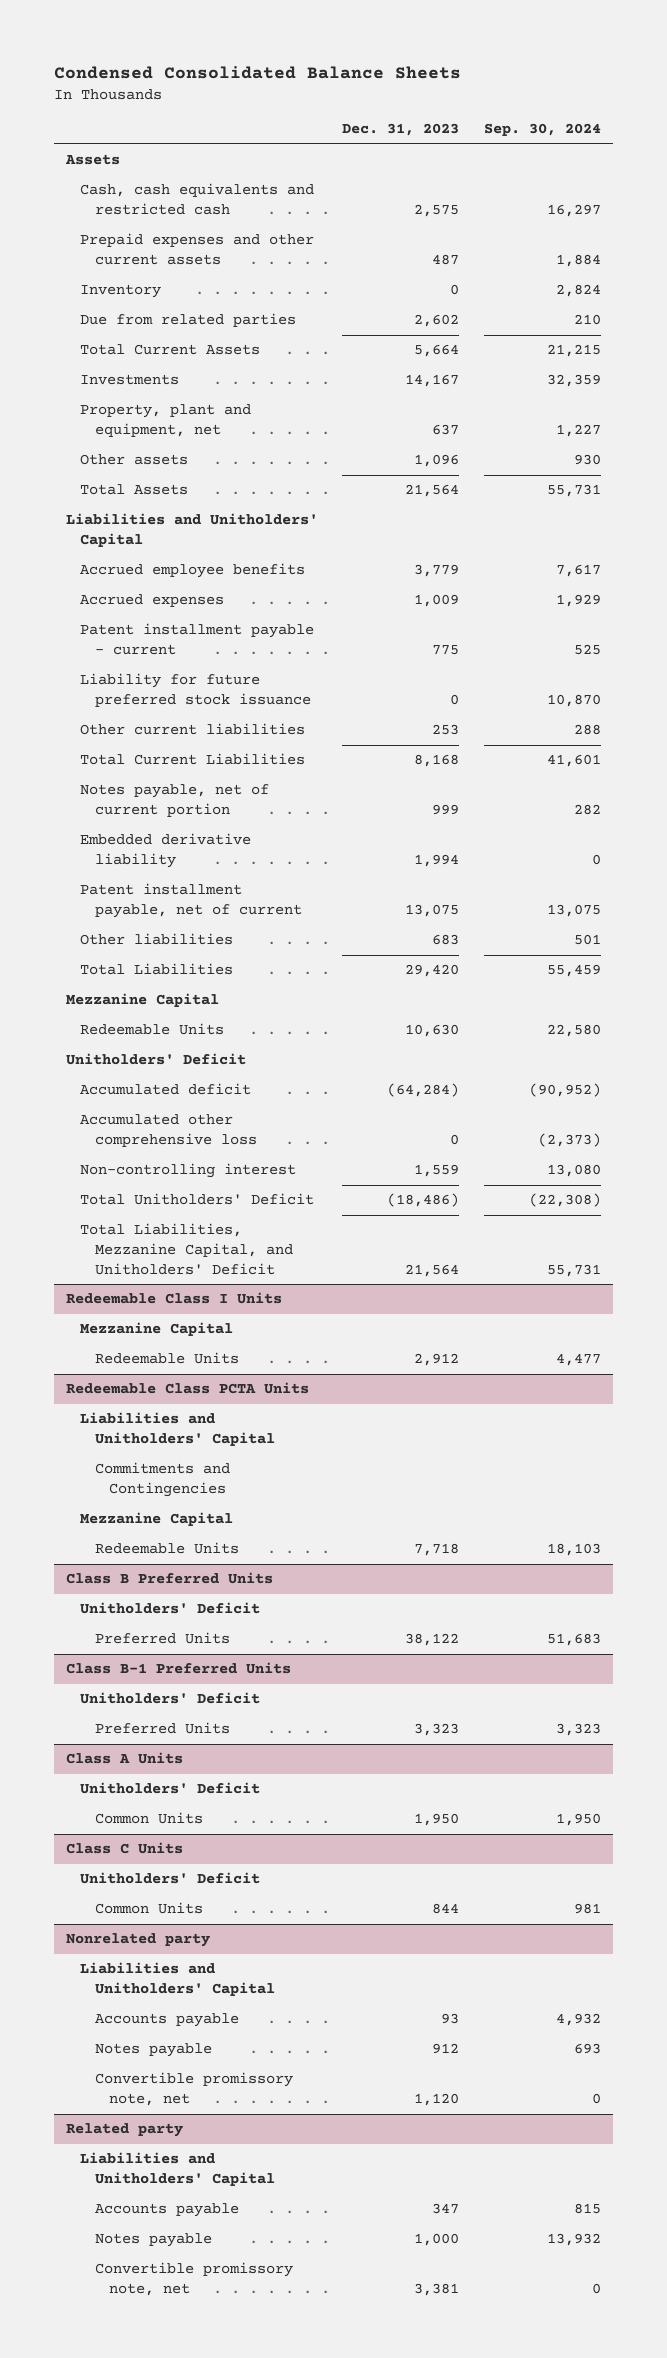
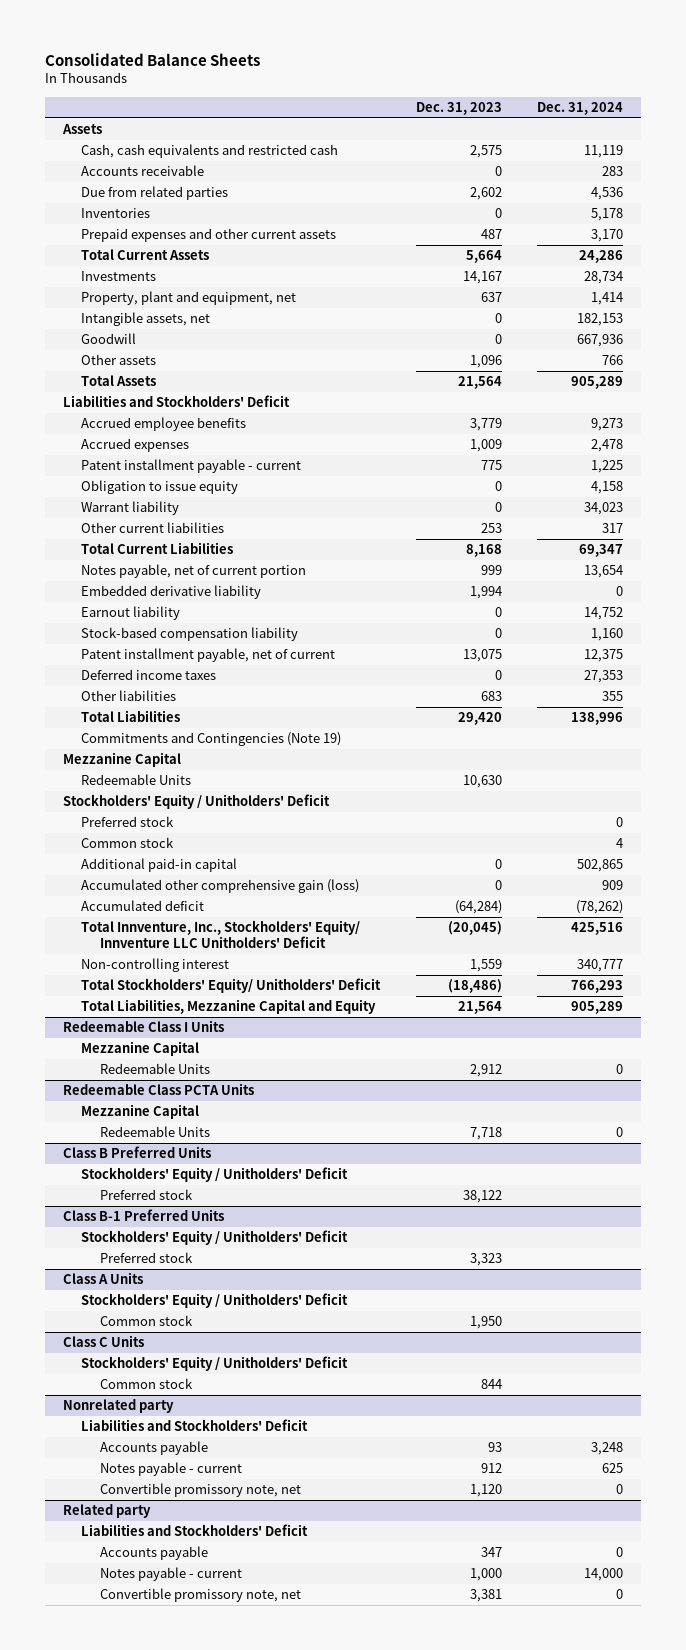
[53,65,461,79] Condensed Consolidated Balance Sheets -> [45,52,261,66] Consolidated Balance Sheets
[483,123,601,137] Sep. 30, 2024 -> none
none -> [537,102,624,116] Dec. 31, 2024
[80,284,162,299] Inventory -> none
none -> [81,165,205,177] Accounts receivable
none -> [81,208,151,219] Inventories
[80,233,315,266] Prepaid expenses and other current assets -> [81,228,337,243] Prepaid expenses and other current assets
none -> [81,312,211,327] Intangible assets, net
none -> [81,333,137,345] Goodwill
[65,513,318,548] Liabilities and Unitholders' Capital -> [62,395,290,408] Liabilities and Stockholders' Deficit
[80,673,311,708] Liability for future preferred stock issuance -> none
none -> [81,480,239,495] Obligation to issue equity
none -> [81,501,180,516] Warrant liability
none -> [81,606,181,621] Earnout liability
none -> [81,627,299,642] Stock-based compensation liability
none -> [81,669,217,681] Deferred income taxes
none -> [81,732,342,747] Commitments and Contingencies (Note 19)
[65,1053,246,1066] Unitholders' Deficit -> [62,794,330,810] Stockholders' Equity / Unitholders' Deficit
none -> [81,816,175,828] Preferred stock
none -> [81,837,175,849] Common stock
none -> [81,858,238,873] Additional paid-in capital
none -> [81,879,360,894] Accumulated other comprehensive gain (loss)
[80,1114,257,1148] Accumulated other comprehensive loss -> none
none -> [81,920,361,949] Total Innventure, Inc., Stockholders' Equity/ Innventure LLC Unitholders' Deficit
[80,1193,315,1206] Total Unitholders' Deficit -> [81,978,382,994] Total Stockholders' Equity/ Unitholders' Deficit
[80,1223,293,1275] Total Liabilities, Mezzanine Capital, and Unitholders' Deficit -> [81,999,377,1015] Total Liabilities, Mezzanine Capital and Equity
[80,1412,275,1447] Liabilities and Unitholders' Capital -> none
[94,1462,230,1498] Commitments and Contingencies -> none
[80,1602,261,1615] Unitholders' Deficit -> [81,1167,349,1183] Stockholders' Equity / Unitholders' Deficit
[94,1632,230,1645] Preferred Units -> [99,1189,193,1201] Preferred stock
[80,1692,261,1705] Unitholders' Deficit -> [81,1230,349,1246] Stockholders' Equity / Unitholders' Deficit
[94,1722,230,1735] Preferred Units -> [99,1252,193,1264] Preferred stock
[80,1782,261,1795] Unitholders' Deficit -> [81,1293,349,1309] Stockholders' Equity / Unitholders' Deficit
[94,1812,203,1825] Common Units -> [99,1315,193,1327] Common stock
[80,1872,261,1885] Unitholders' Deficit -> [81,1356,349,1372] Stockholders' Equity / Unitholders' Deficit
[94,1902,203,1915] Common Units -> [99,1378,193,1390] Common stock
[80,1962,275,1997] Liabilities and Unitholders' Capital -> [81,1419,309,1432] Liabilities and Stockholders' Deficit
[94,2043,212,2058] Notes payable -> [99,1462,242,1477] Notes payable - current
[80,2152,275,2187] Liabilities and Unitholders' Capital -> [81,1524,309,1537] Liabilities and Stockholders' Deficit
[94,2233,212,2248] Notes payable -> [99,1567,242,1582] Notes payable - current

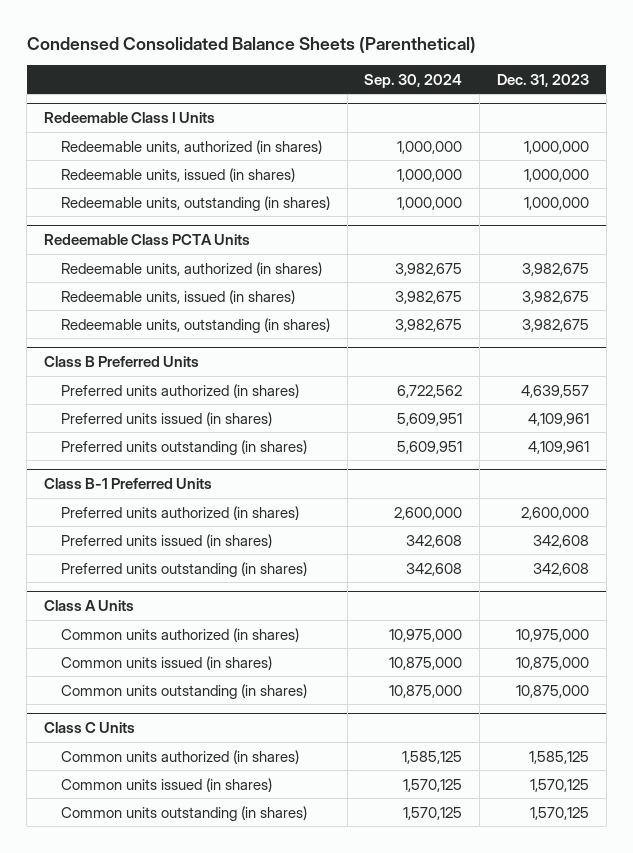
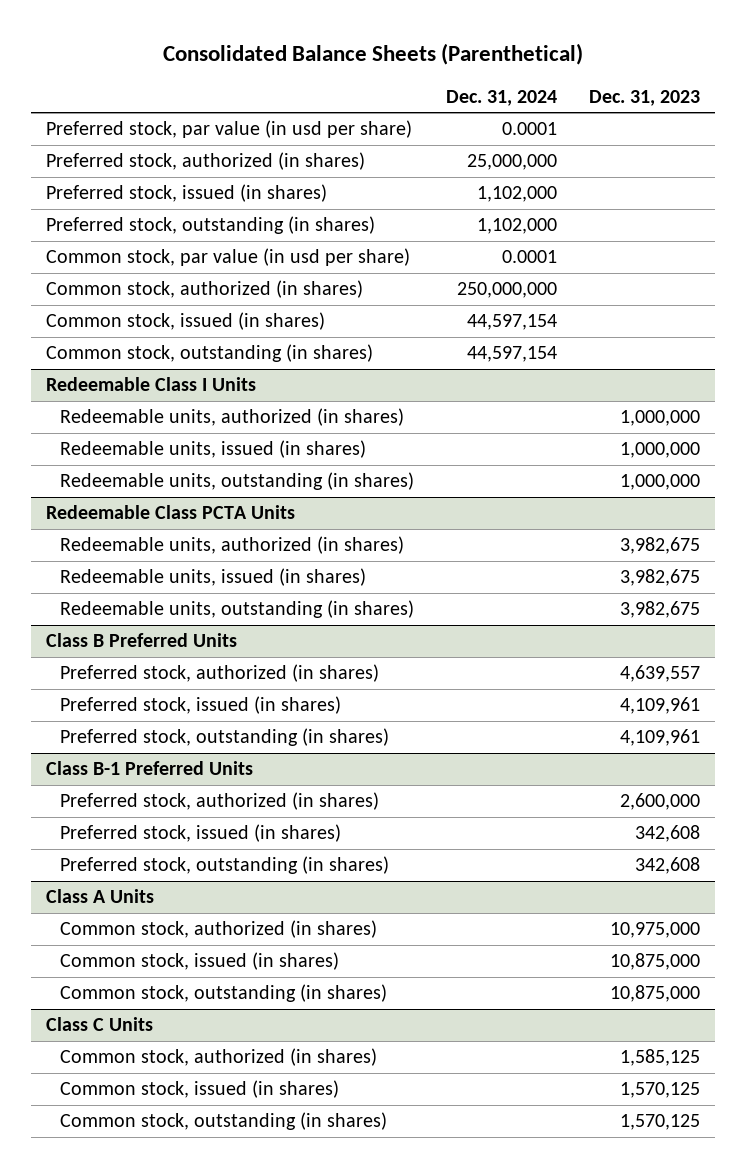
[26,37,476,54] Condensed Consolidated Balance Sheets (Parenthetical) -> [162,43,583,66] Consolidated Balance Sheets (Parenthetical)
[364,73,463,88] Sep. 30, 2024 -> none
none -> [446,89,558,106] Dec. 31, 2024
none -> [46,120,413,139] Preferred stock, par value (in usd per share)
none -> [46,152,366,171] Preferred stock, authorized (in shares)
none -> [46,184,328,203] Preferred stock, issued (in shares)
none -> [46,216,376,235] Preferred stock, outstanding (in shares)
none -> [46,248,411,267] Common stock, par value (in usd per share)
none -> [46,280,364,299] Common stock, authorized (in shares)
none -> [46,312,326,331] Common stock, issued (in shares)
none -> [46,344,374,363] Common stock, outstanding (in shares)
[60,383,299,398] Preferred units authorized (in shares) -> [60,664,380,683] Preferred stock, authorized (in shares)
[60,411,272,426] Preferred units issued (in shares) -> [60,696,342,715] Preferred stock, issued (in shares)
[60,439,307,455] Preferred units outstanding (in shares) -> [60,728,390,747] Preferred stock, outstanding (in shares)
[60,505,299,520] Preferred units authorized (in shares) -> [60,792,380,811] Preferred stock, authorized (in shares)
[60,533,272,548] Preferred units issued (in shares) -> [60,824,342,843] Preferred stock, issued (in shares)
[60,561,307,577] Preferred units outstanding (in shares) -> [60,856,390,875] Preferred stock, outstanding (in shares)
[60,627,299,642] Common units authorized (in shares) -> [60,920,378,939] Common stock, authorized (in shares)
[60,655,272,670] Common units issued (in shares) -> [60,952,340,971] Common stock, issued (in shares)
[60,683,307,699] Common units outstanding (in shares) -> [60,984,388,1003] Common stock, outstanding (in shares)
[60,749,299,764] Common units authorized (in shares) -> [60,1048,378,1067] Common stock, authorized (in shares)
[60,777,272,792] Common units issued (in shares) -> [60,1080,340,1099] Common stock, issued (in shares)
[60,805,307,821] Common units outstanding (in shares) -> [60,1112,388,1131] Common stock, outstanding (in shares)

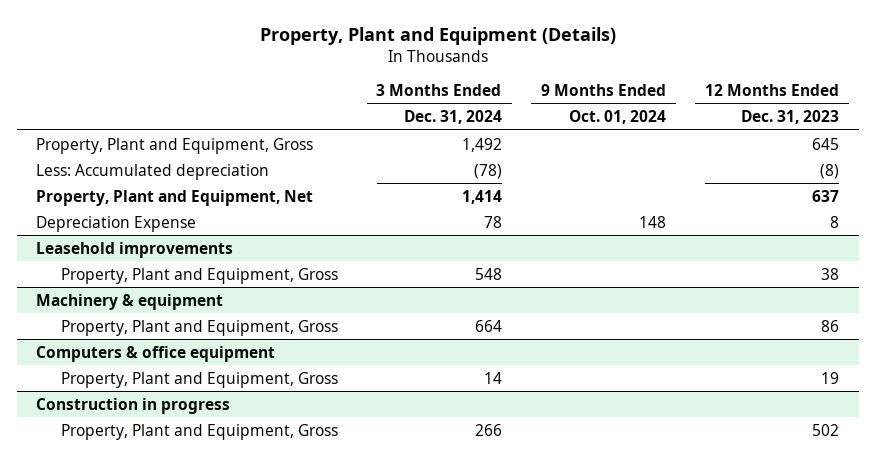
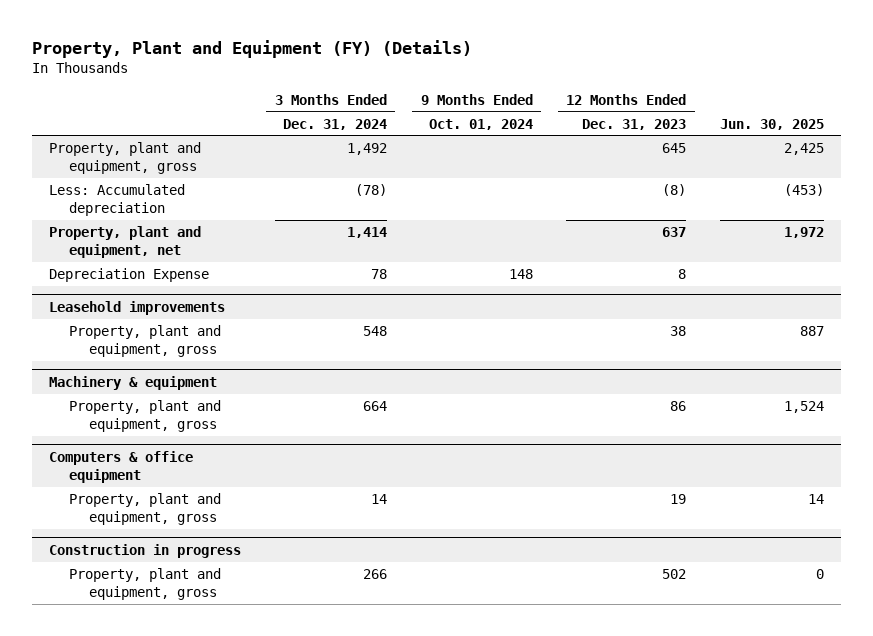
[259,26,616,45] Property, Plant and Equipment (Details) -> [32,40,473,59] Property, Plant and Equipment (FY) (Details)
none -> [720,118,825,130] Jun. 30, 2025
[36,137,314,154] Property, Plant and Equipment, Gross -> [49,142,202,175] Property, plant and equipment, gross
[36,189,314,206] Property, Plant and Equipment, Net -> [49,226,202,259] Property, plant and equipment, net
[60,267,338,284] Property, Plant and Equipment, Gross -> [69,325,222,358] Property, plant and equipment, gross
[60,319,338,336] Property, Plant and Equipment, Gross -> [69,400,222,433] Property, plant and equipment, gross
[60,371,338,388] Property, Plant and Equipment, Gross -> [69,493,222,526] Property, plant and equipment, gross
[60,423,338,440] Property, Plant and Equipment, Gross -> [69,568,222,601] Property, plant and equipment, gross

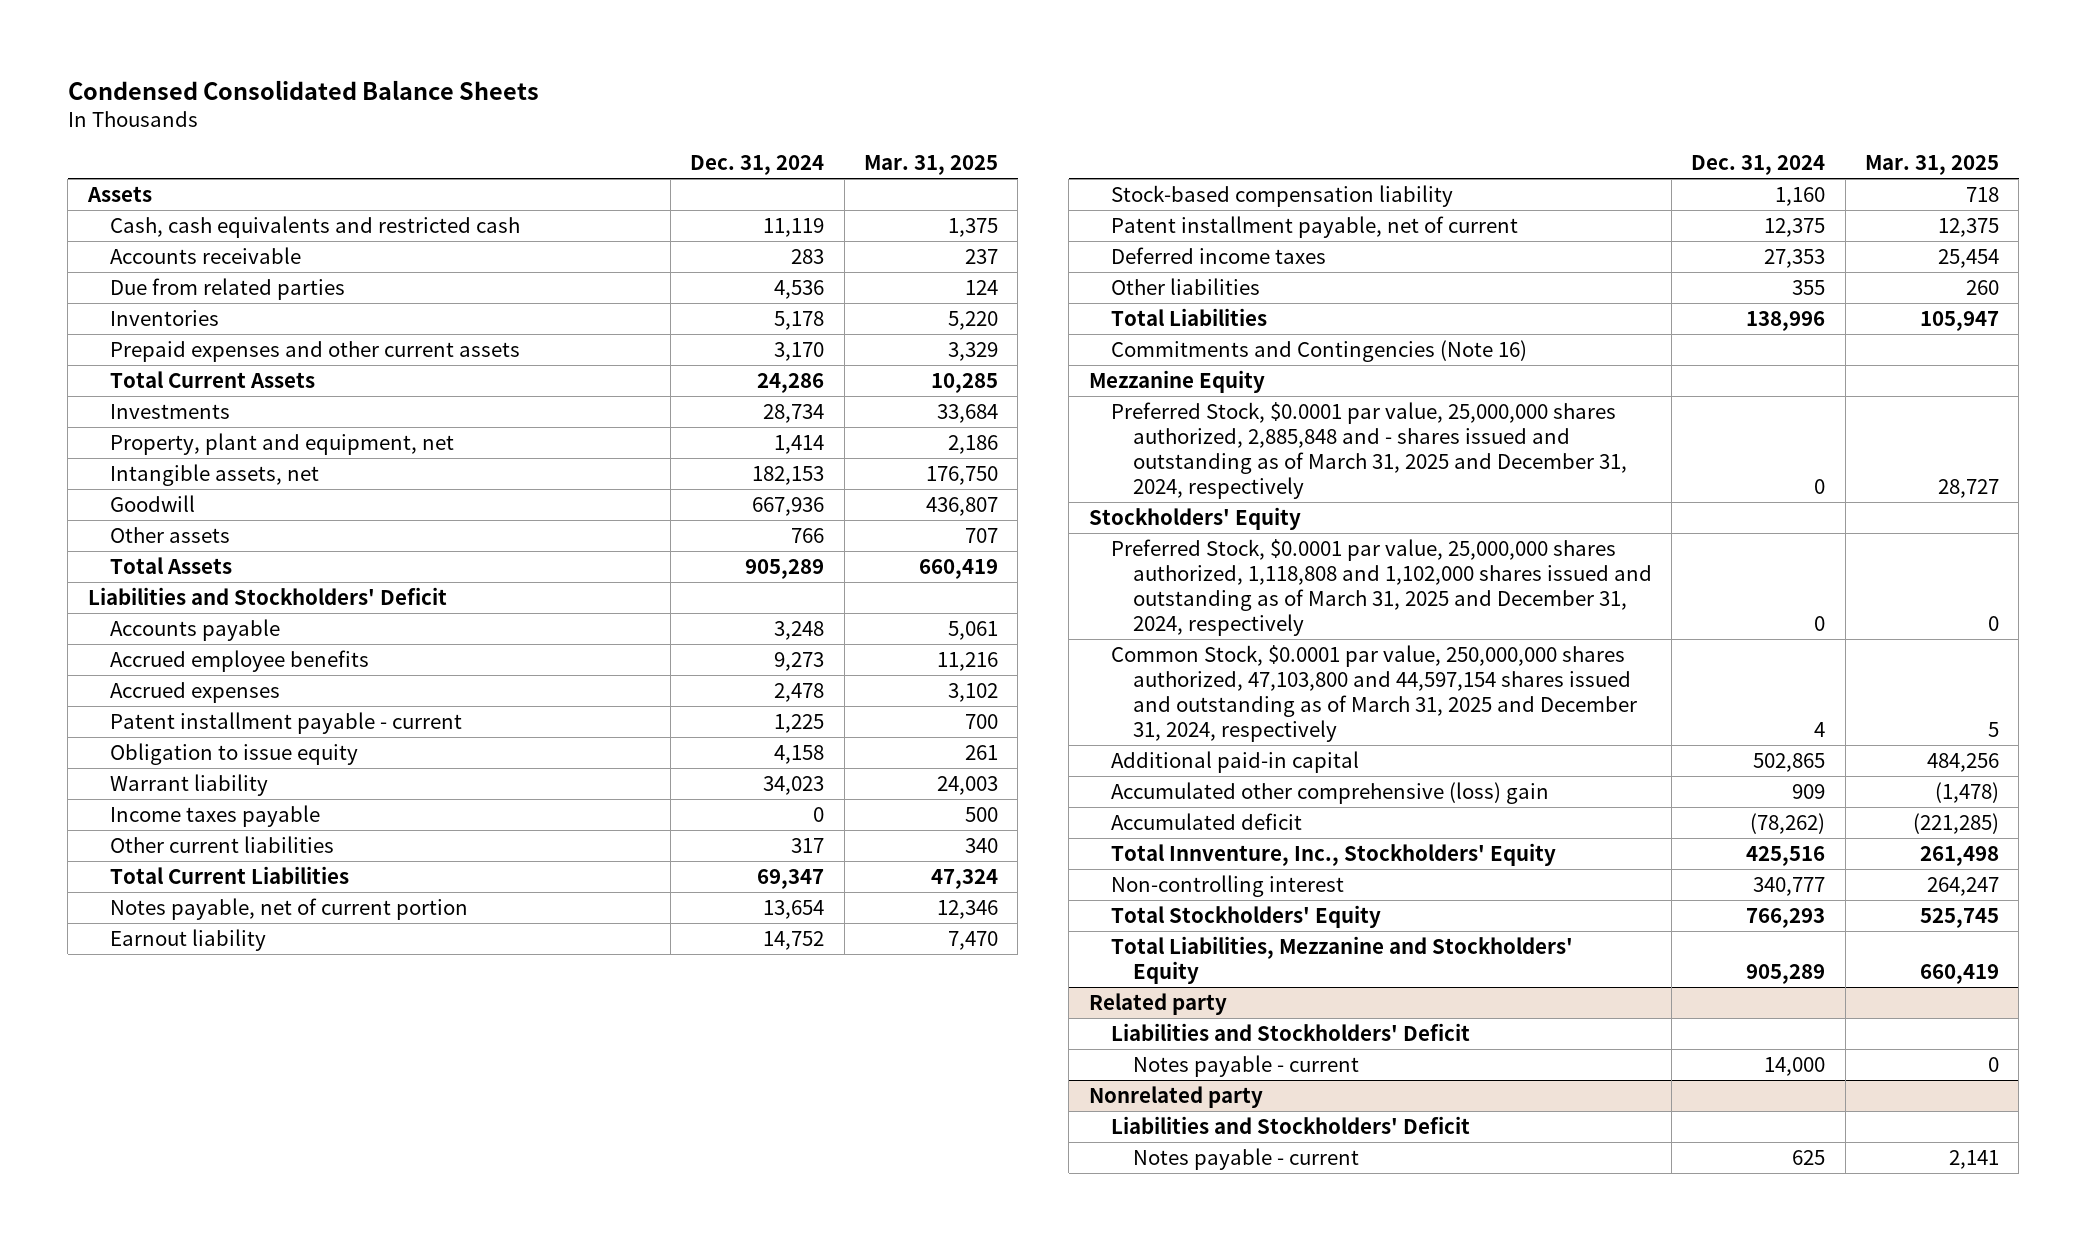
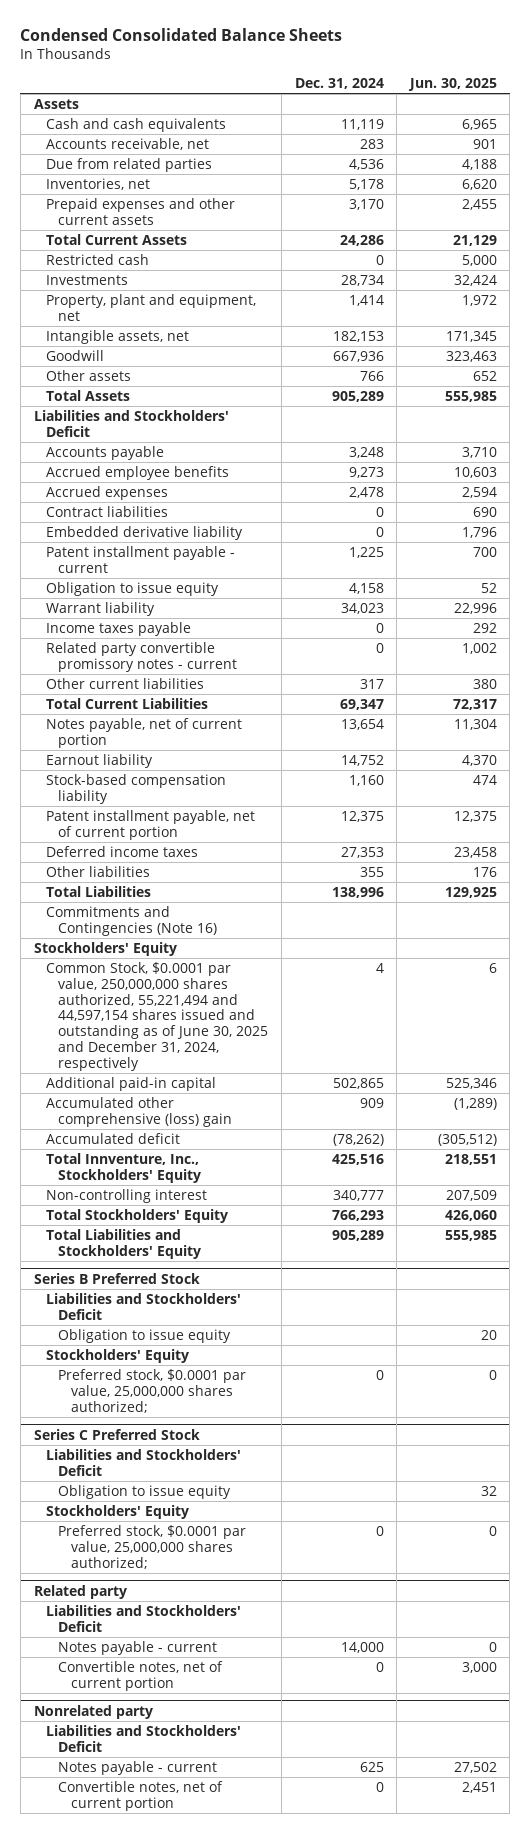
[863,155,998,176] Mar. 31, 2025 -> none
none -> [407,77,497,91] Jun. 30, 2025
[109,215,520,238] Cash, cash equivalents and restricted cash -> [45,117,226,132] Cash and cash equivalents
[109,246,301,264] Accounts receivable -> [45,137,209,150] Accounts receivable, net
[109,309,219,326] Inventories -> [45,177,150,190] Inventories, net
none -> [45,253,149,265] Restricted cash
none -> [45,505,168,517] Contract liabilities
none -> [45,525,243,540] Embedded derivative liability
none -> [45,641,238,672] Related party convertible promissory notes - current
[1110,215,1518,238] Patent installment payable, net of current -> [45,809,255,840] Patent installment payable, net of current portion
[1088,369,1265,393] Mezzanine Equity -> none
[1110,401,1627,499] Preferred Stock, $0.0001 par value, 25,000,000 shares authorized, 2,885,848 and - shares issued and outstanding as of March 31, 2025 and December 31, 2024, respectively -> none
[1110,538,1652,636] Preferred Stock, $0.0001 par value, 25,000,000 shares authorized, 1,118,808 and 1,102,000 shares issued and outstanding as of March 31, 2025 and December 31, 2024, respectively -> none
[1110,644,1637,742] Common Stock, $0.0001 par value, 250,000,000 shares authorized, 47,103,800 and 44,597,154 shares issued and outstanding as of March 31, 2025 and December 31, 2024, respectively -> [45,961,269,1071] Common Stock, $0.0001 par value, 250,000,000 shares authorized, 55,221,494 and 44,597,154 shares issued and outstanding as of June 30, 2025 and December 31, 2024, respectively
[1110,935,1573,984] Total Liabilities, Mezzanine and Stockholders' Equity -> [45,1228,202,1259] Total Liabilities and Stockholders' Equity
none -> [33,1272,200,1284] Series B Preferred Stock
none -> [45,1292,241,1320] Liabilities and Stockholders' Deficit
none -> [58,1328,232,1343] Obligation to issue equity
none -> [45,1348,189,1363] Stockholders' Equity
none -> [58,1368,247,1413] Preferred stock, $0.0001 par value, 25,000,000 shares authorized;
none -> [33,1428,200,1440] Series C Preferred Stock
none -> [45,1448,241,1476] Liabilities and Stockholders' Deficit
none -> [58,1484,232,1499] Obligation to issue equity
none -> [45,1504,189,1519] Stockholders' Equity
none -> [58,1524,247,1569] Preferred stock, $0.0001 par value, 25,000,000 shares authorized;
none -> [58,1660,224,1691] Convertible notes, net of current portion
none -> [58,1780,224,1811] Convertible notes, net of current portion

